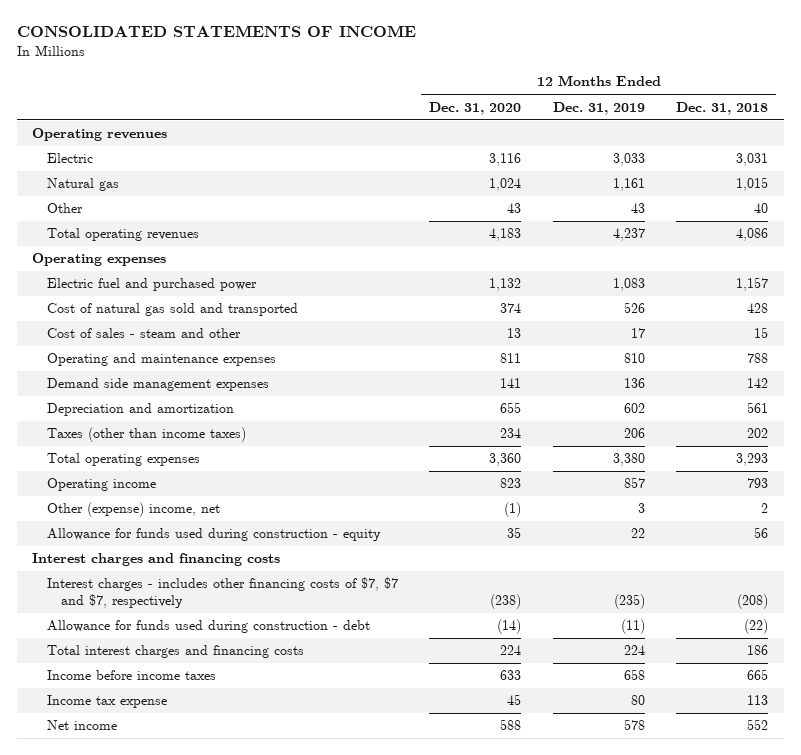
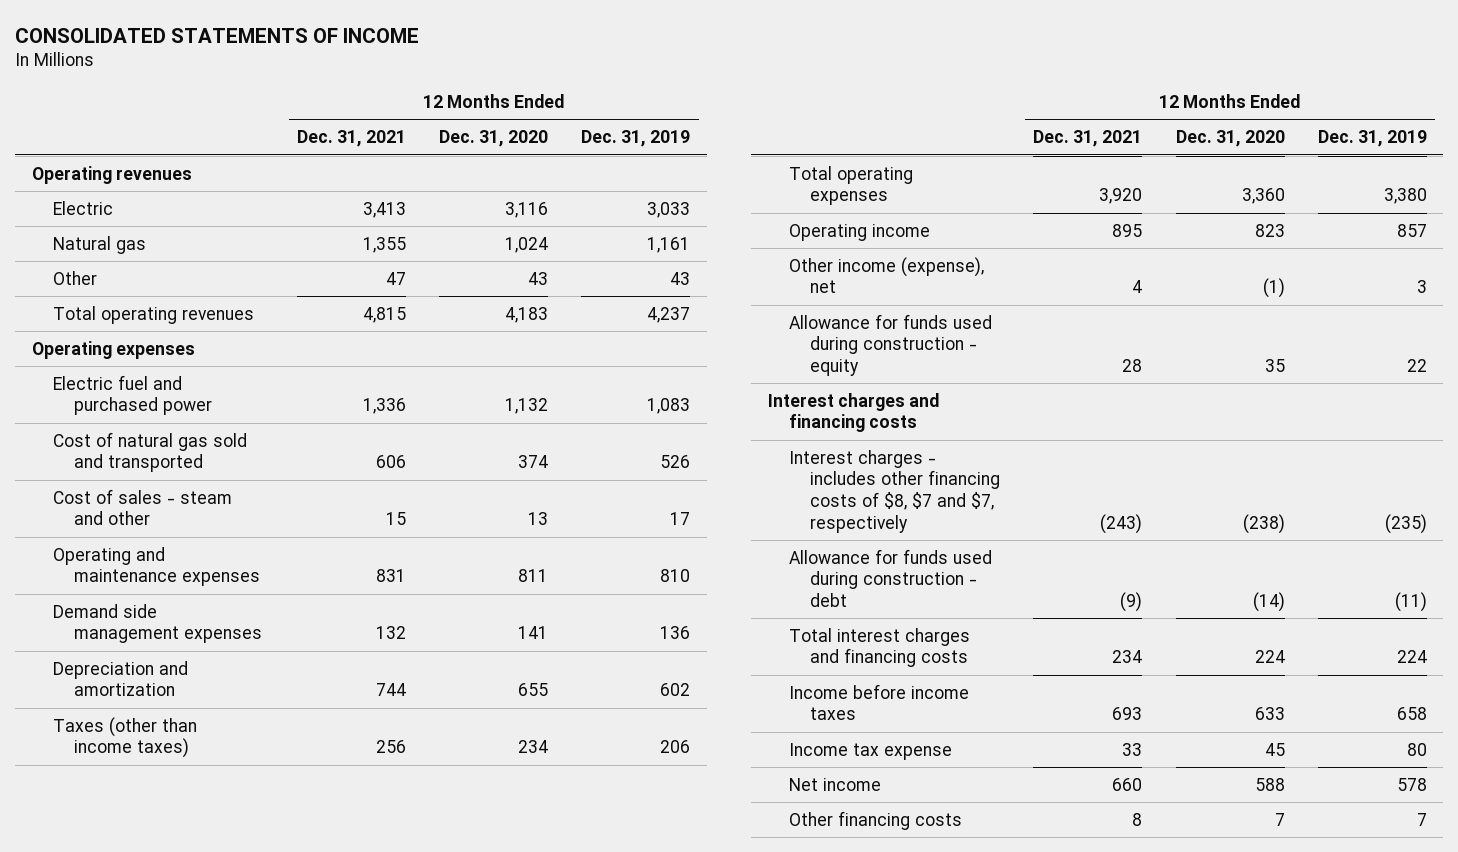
[676,101,769,115] Dec. 31, 2018 -> none
none -> [297,130,407,148] Dec. 31, 2021
[46,502,220,518] Other (expense) income, net -> [789,256,985,294] Other income (expense), net
[46,577,398,608] Interest charges - includes other financing costs of $7, $7 and $7, respectively -> [789,449,1001,533] Interest charges - includes other financing costs of $8, $7 and $7, respectively
none -> [789,810,963,830] Other financing costs

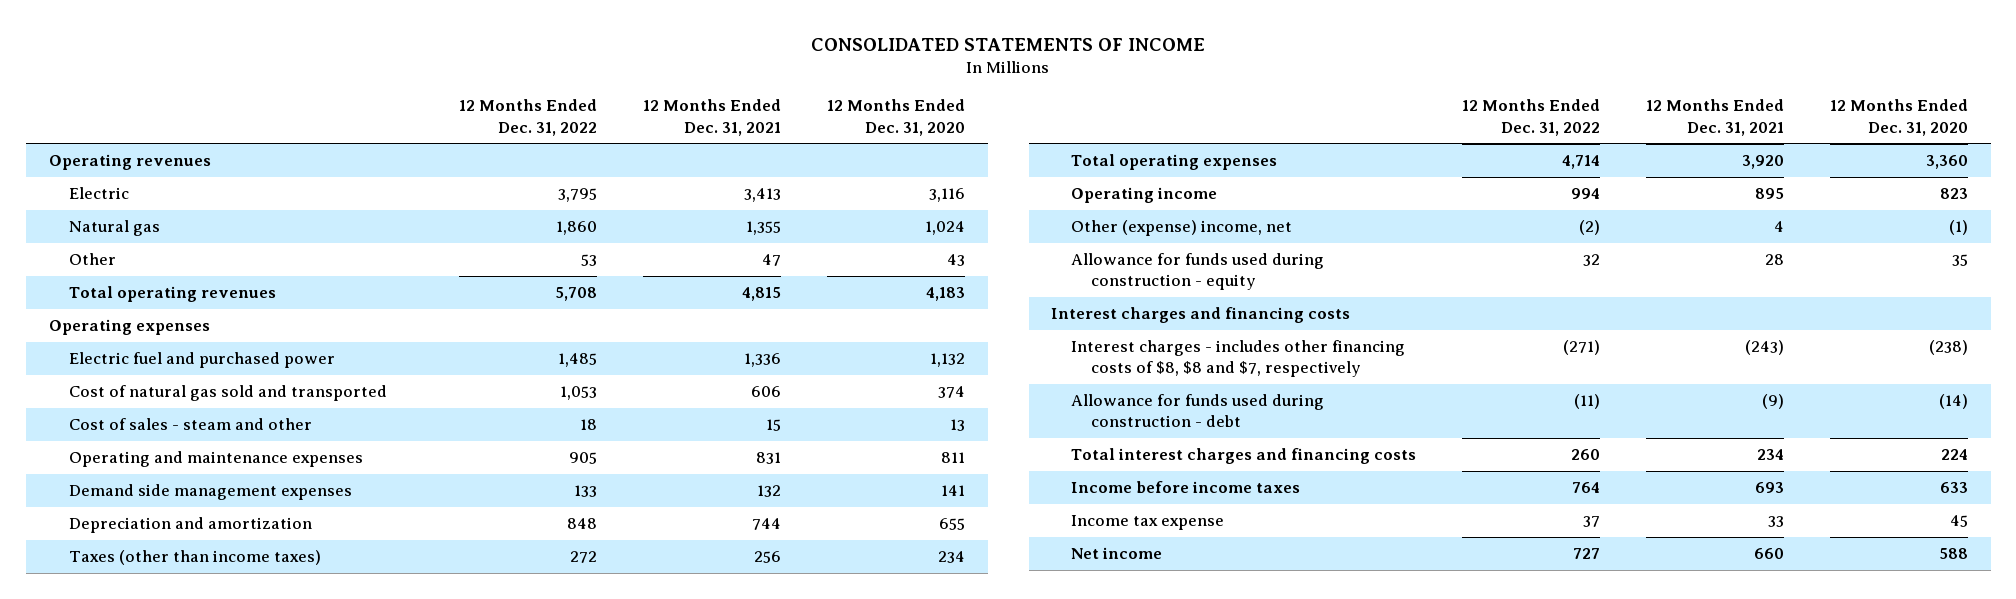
[581,130,691,148] Dec. 31, 2019 -> none
none -> [459,99,598,136] 12 Months Ended Dec. 31, 2022
[789,256,985,294] Other income (expense), net -> [1071,220,1293,237] Other (expense) income, net
[789,449,1001,533] Interest charges - includes other financing costs of $8, $7 and $7, respectively -> [1071,340,1406,378] Interest charges - includes other financing costs of $8, $8 and $7, respectively
[789,810,963,830] Other financing costs -> none

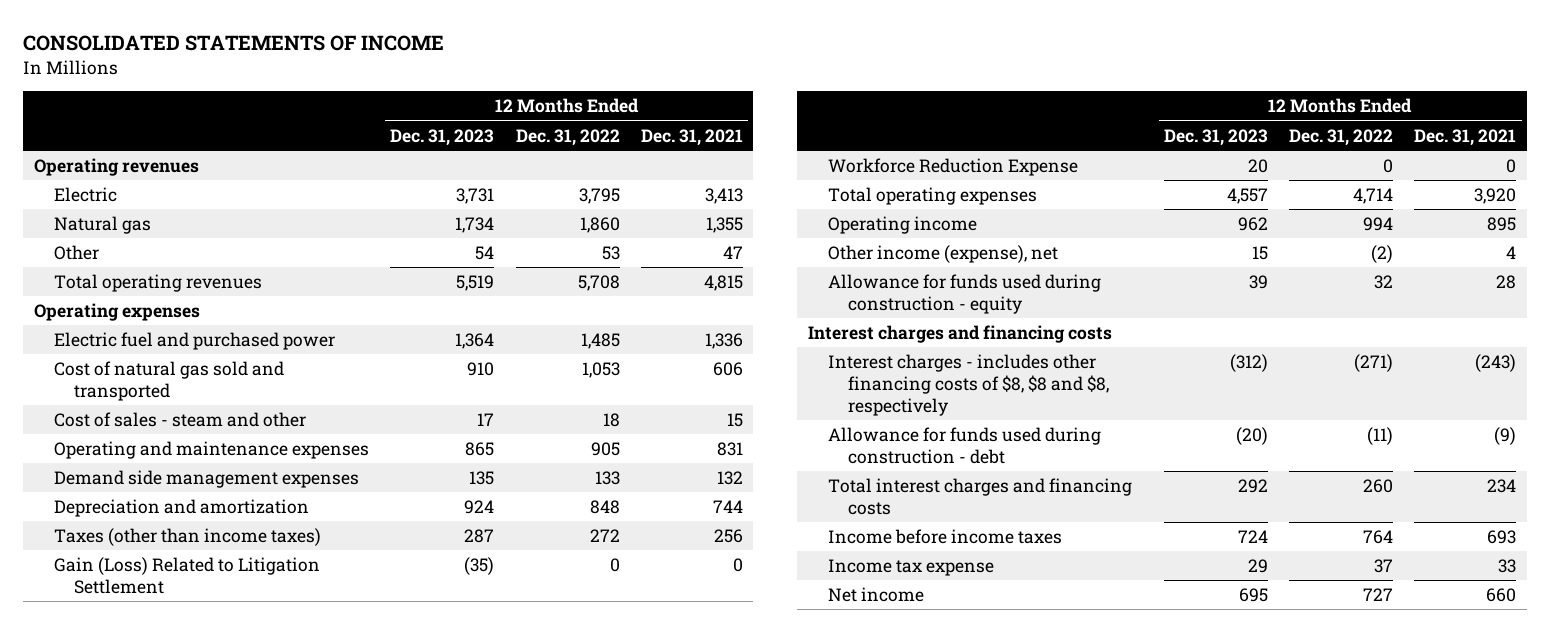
[826,99,965,136] 12 Months Ended Dec. 31, 2020 -> none
none -> [390,128,495,146] Dec. 31, 2023
none -> [54,556,321,594] Gain (Loss) Related to Litigation Settlement
none -> [827,157,1078,176] Workforce Reduction Expense
[1071,220,1293,237] Other (expense) income, net -> [827,244,1058,263] Other income (expense), net
[1071,340,1406,378] Interest charges - includes other financing costs of $8, $8 and $7, respectively -> [827,353,1109,416] Interest charges - includes other financing costs of $8, $8 and $8, respectively

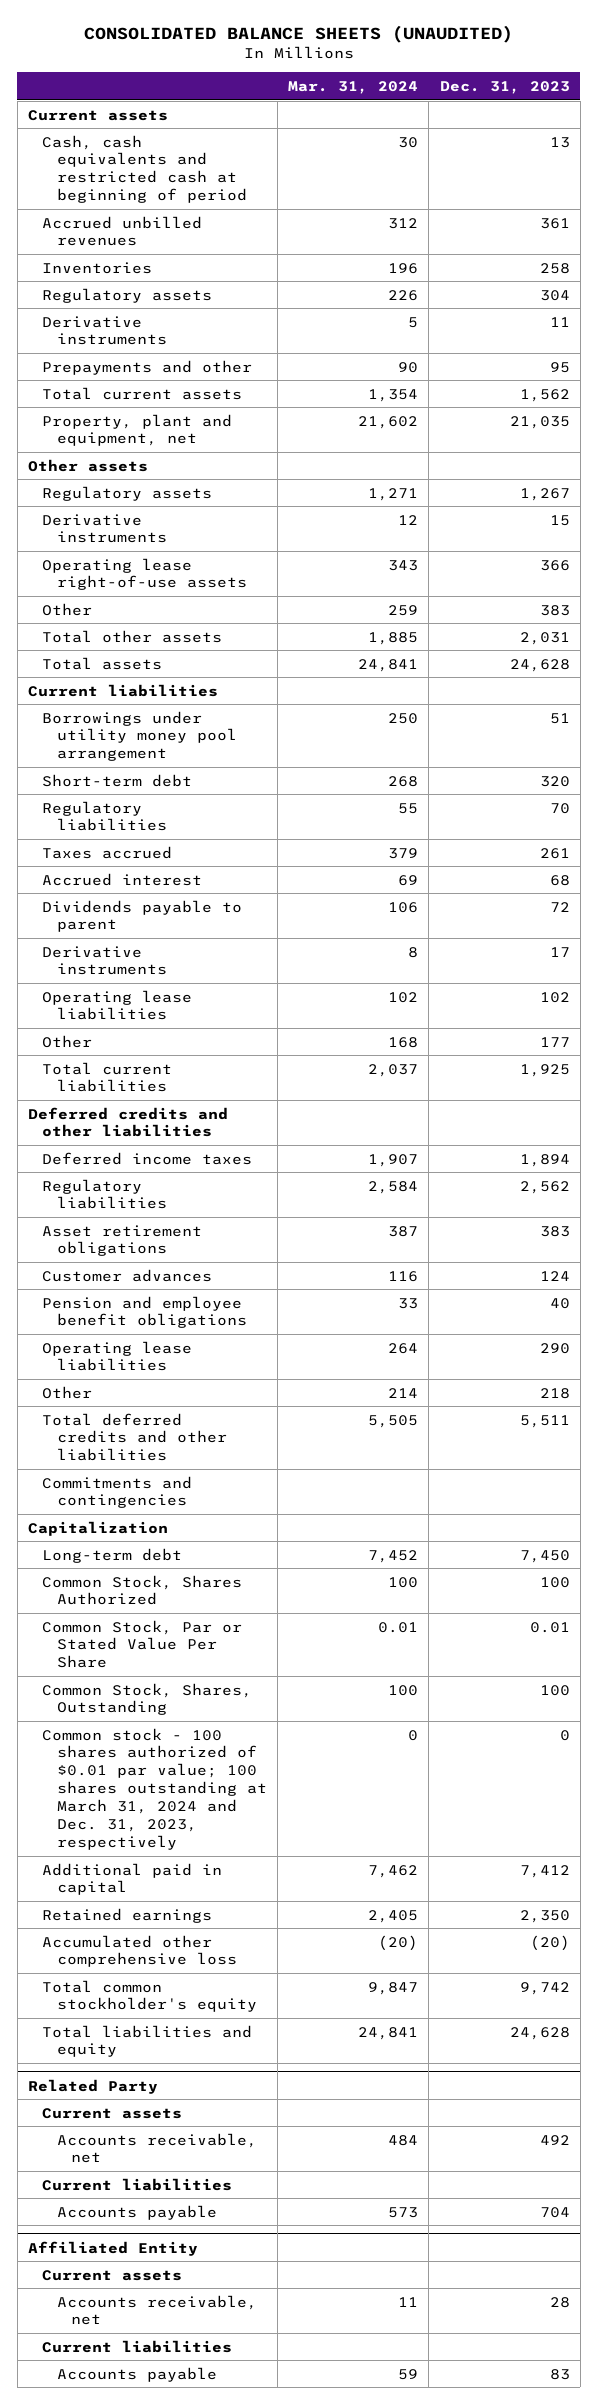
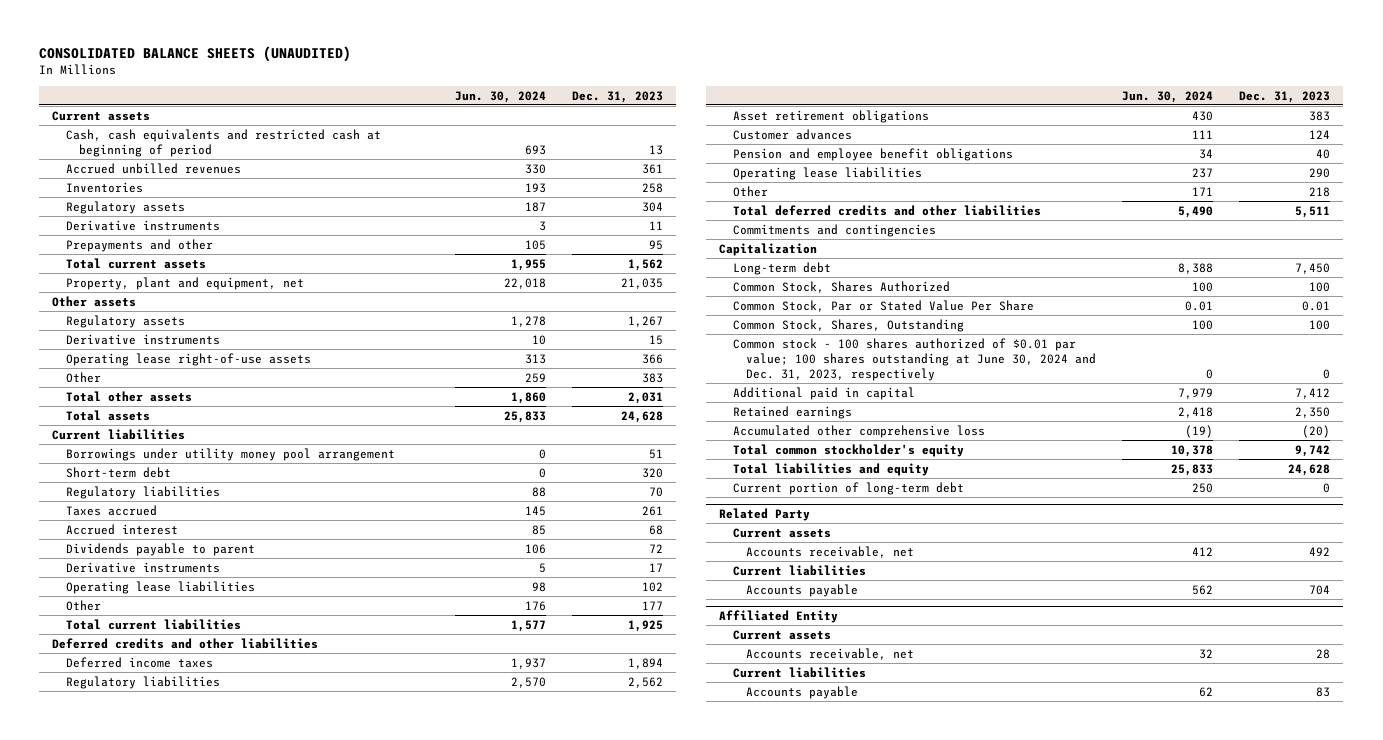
[288,81,419,95] Mar. 31, 2024 -> none
none -> [454,90,546,103] Jun. 30, 2024
[42,1727,267,1850] Common stock - 100 shares authorized of $0.01 par value; 100 shares outstanding at March 31, 2024 and Dec. 31, 2023, respectively -> [732,337,1096,382] Common stock - 100 shares authorized of $0.01 par value; 100 shares outstanding at June 30, 2024 and Dec. 31, 2023, respectively
none -> [732,481,964,495] Current portion of long-term debt

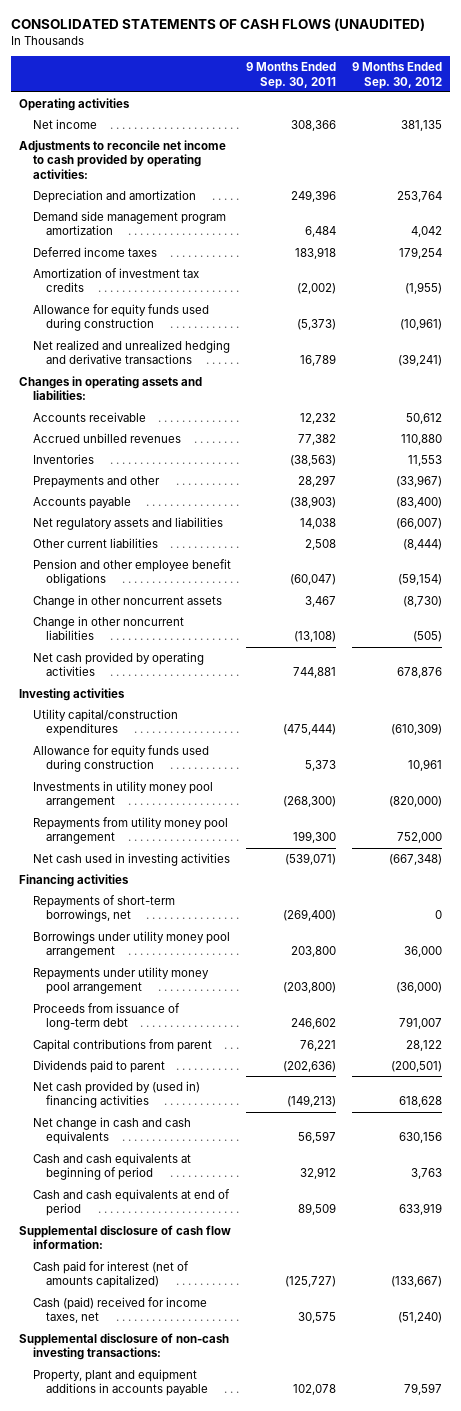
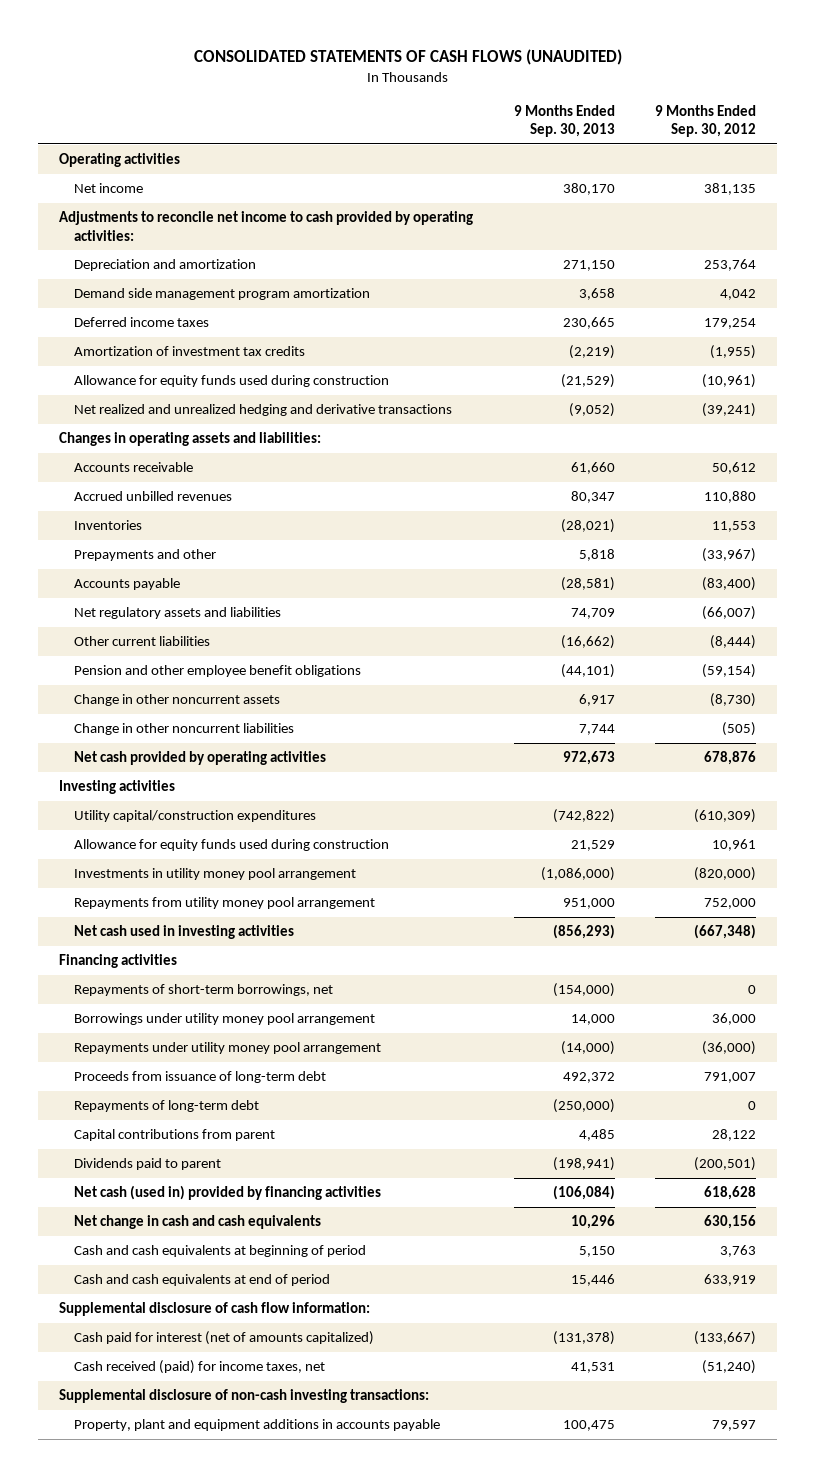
[246,62,337,89] 9 Months Ended Sep. 30, 2011 -> none
none -> [513,104,615,138] 9 Months Ended Sep. 30, 2013
none -> [74,1100,260,1113] Repayments of long-term debt
[32,1080,200,1109] Net cash provided by (used in) financing activities -> [74,1185,382,1201] Net cash (used in) provided by financing activities
[32,1296,207,1324] Cash (paid) received for income taxes, net -> [74,1360,326,1375] Cash received (paid) for income taxes, net

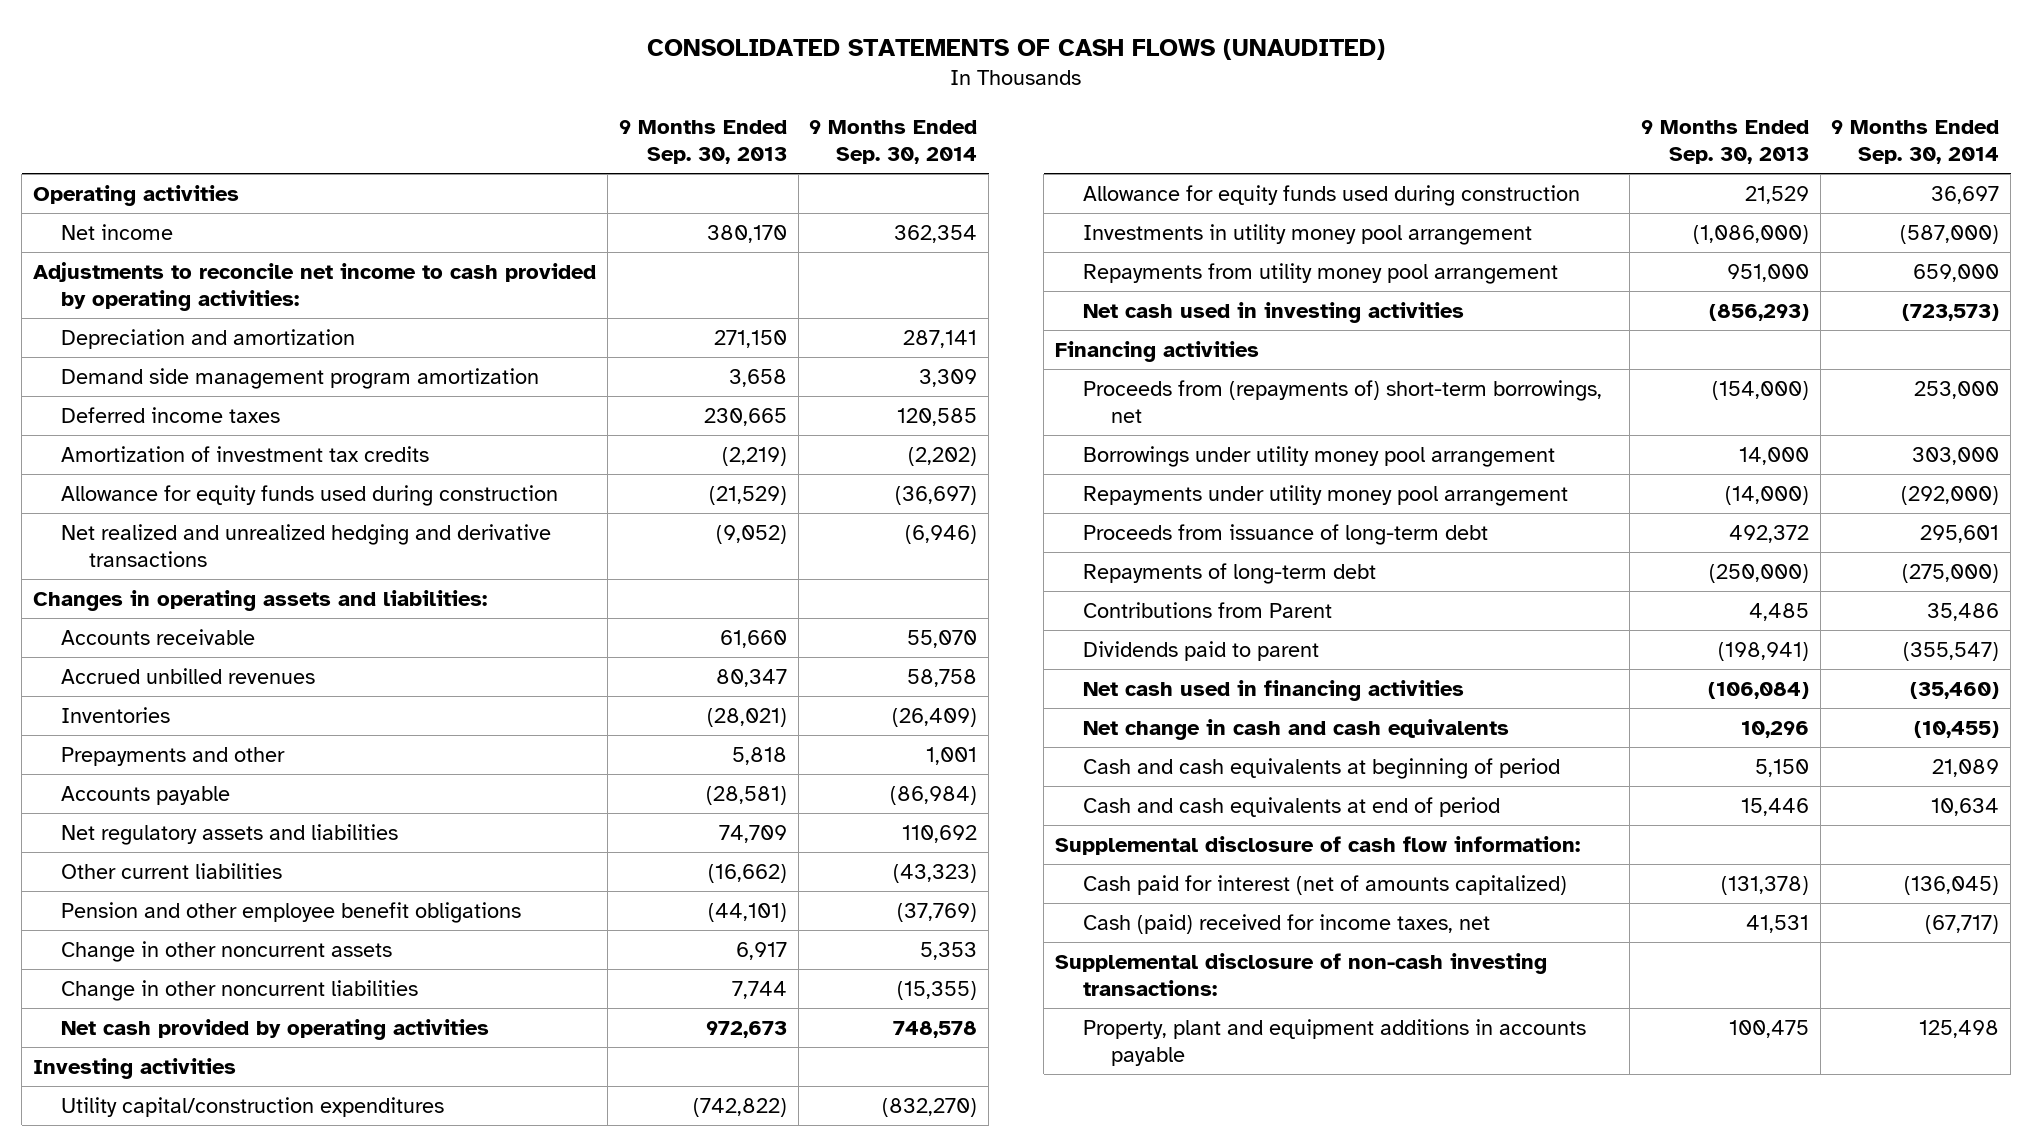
[655,104,757,138] 9 Months Ended Sep. 30, 2012 -> none
none -> [809,120,978,165] 9 Months Ended Sep. 30, 2014
[74,984,334,997] Repayments of short-term borrowings, net -> [1083,380,1603,423] Proceeds from (repayments of) short-term borrowings, net
[74,1129,276,1142] Capital contributions from parent -> [1083,602,1333,619] Contributions from Parent
[74,1185,382,1201] Net cash (used in) provided by financing activities -> [1083,680,1465,702] Net cash used in financing activities
[74,1360,326,1375] Cash received (paid) for income taxes, net -> [1083,914,1491,935] Cash (paid) received for income taxes, net

